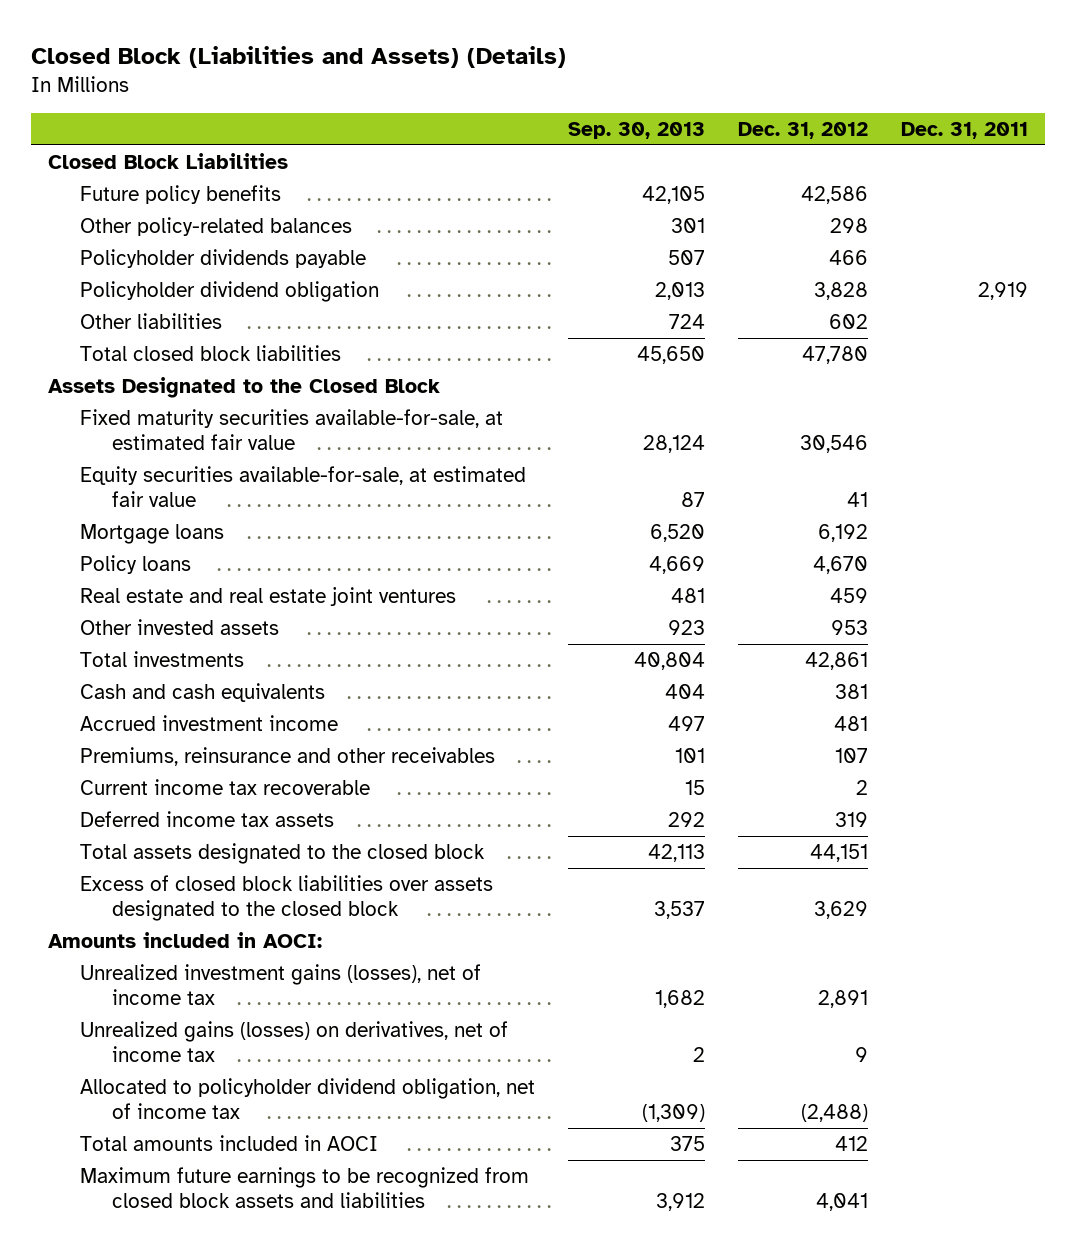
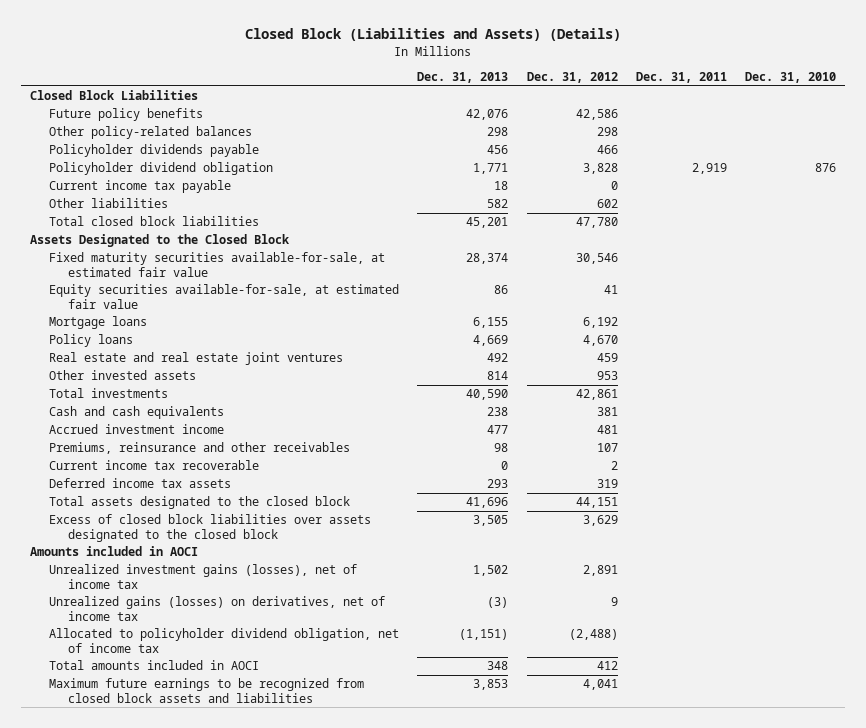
[567,121,705,139] Sep. 30, 2013 -> none
none -> [417,72,509,84] Dec. 31, 2013
none -> [745,72,837,84] Dec. 31, 2010
none -> [48,180,231,194] Current income tax payable
[48,932,323,949] Amounts included in AOCI: -> [29,546,198,557] Amounts included in AOCI

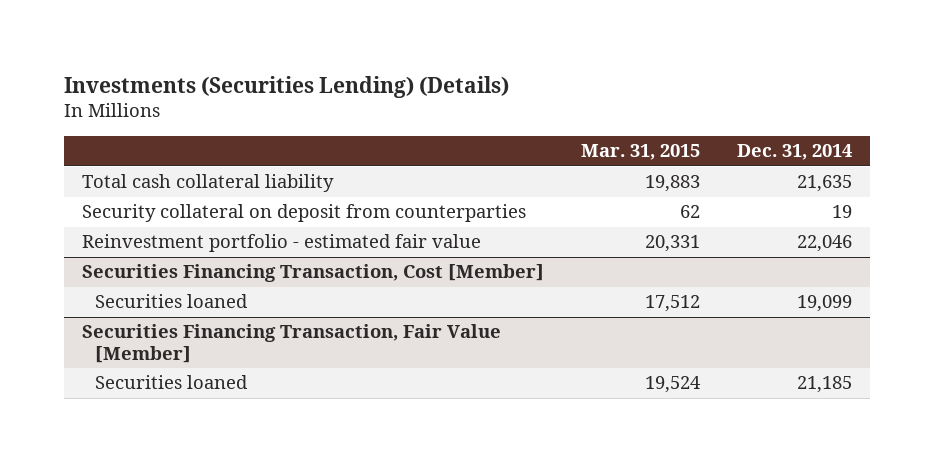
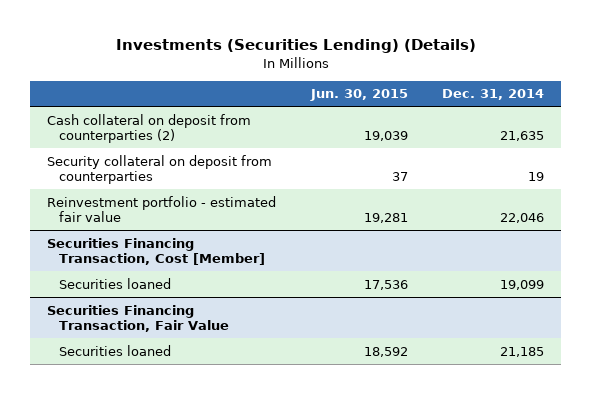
[581,144,701,161] Mar. 31, 2015 -> none
none -> [309,89,408,102] Jun. 30, 2015
[82,174,335,193] Total cash collateral liability -> [47,113,252,143] Cash collateral on deposit from counterparties (2)
[82,324,502,364] Securities Financing Transaction, Fair Value [Member] -> [47,304,229,332] Securities Financing Transaction, Fair Value

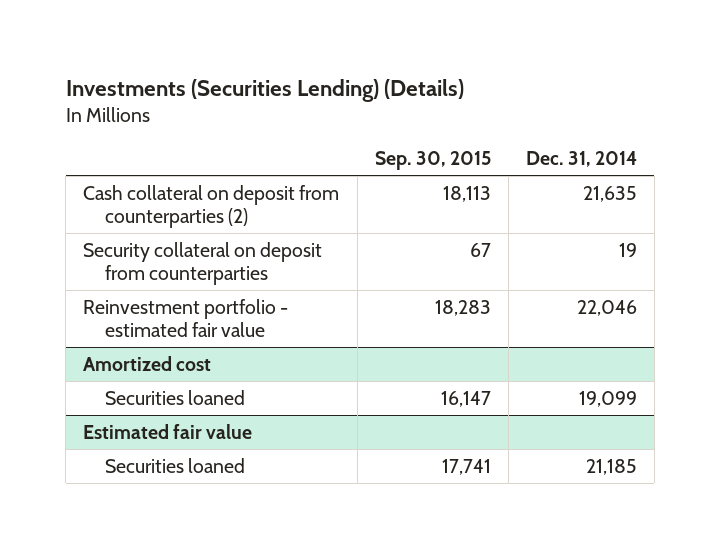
[309,89,408,102] Jun. 30, 2015 -> none
none -> [374,151,491,171] Sep. 30, 2015
[47,237,265,265] Securities Financing Transaction, Cost [Member] -> [83,355,212,371] Amortized cost
[47,304,229,332] Securities Financing Transaction, Fair Value -> [83,423,253,439] Estimated fair value

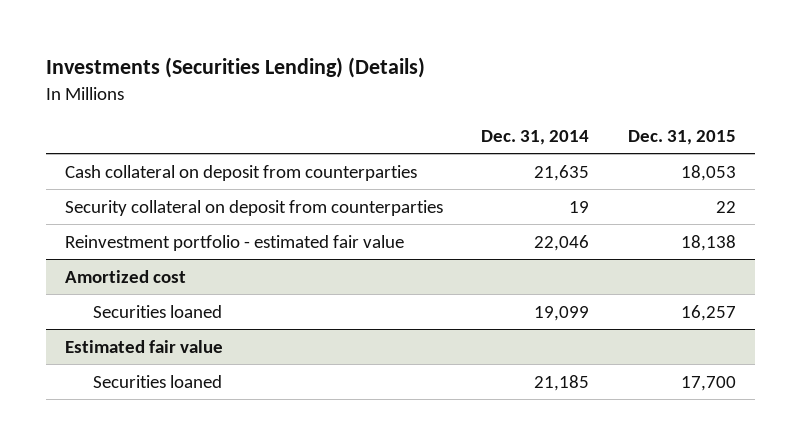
[374,151,491,171] Sep. 30, 2015 -> none
none -> [627,129,736,145] Dec. 31, 2015
[83,184,340,228] Cash collateral on deposit from counterparties (2) -> [64,164,417,181] Cash collateral on deposit from counterparties

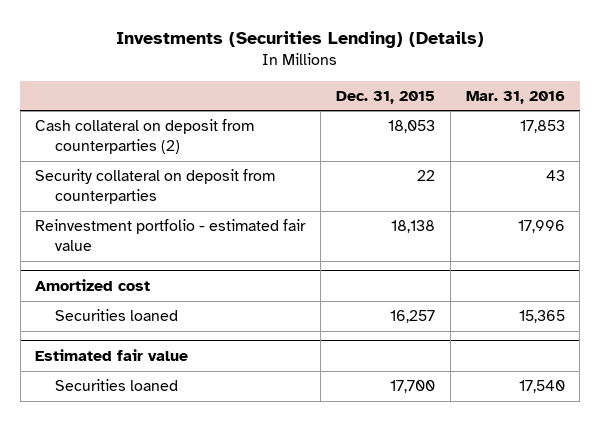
[481,129,590,145] Dec. 31, 2014 -> none
none -> [465,90,565,104] Mar. 31, 2016
[64,164,417,181] Cash collateral on deposit from counterparties -> [35,119,255,154] Cash collateral on deposit from counterparties (2)

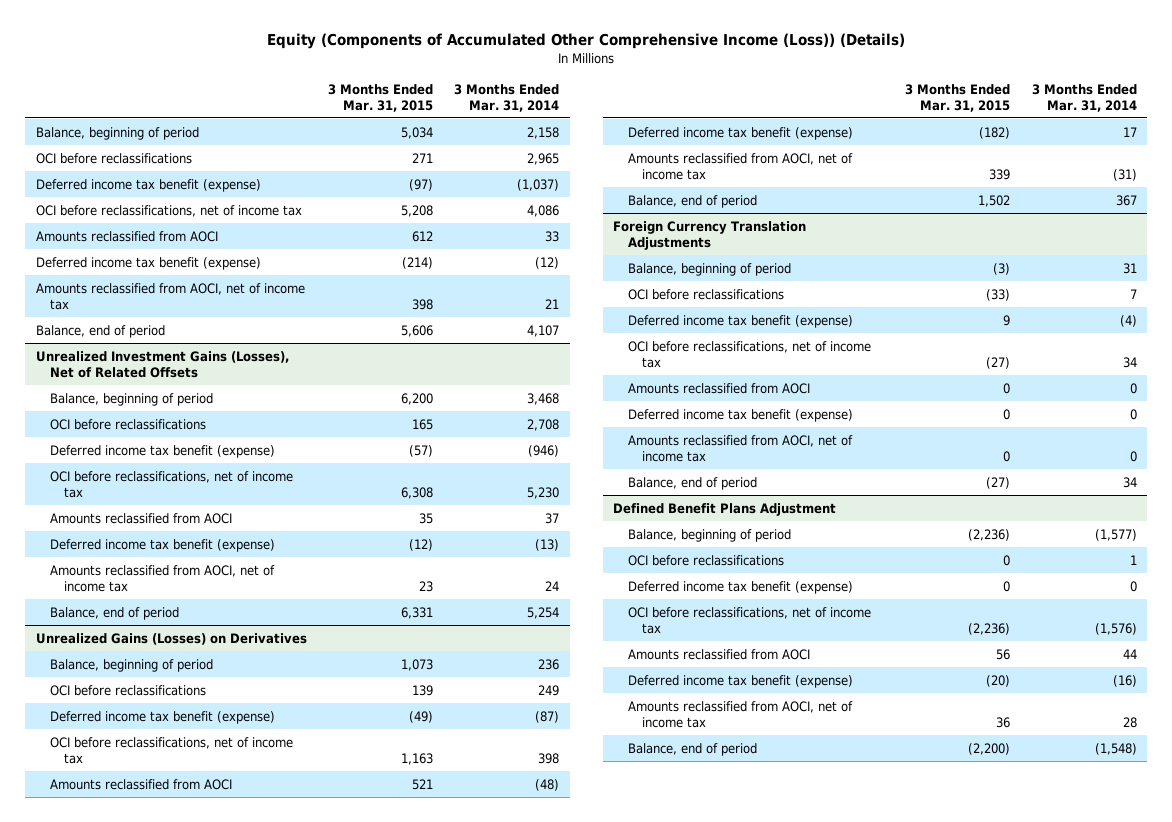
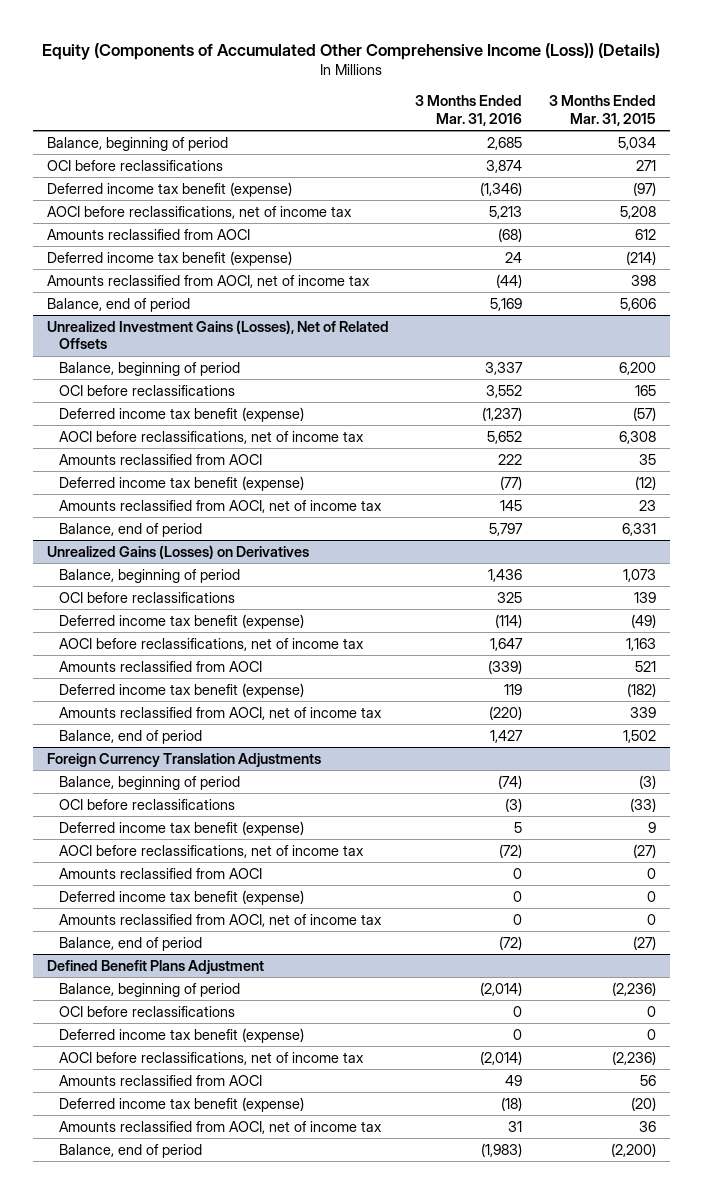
[454,83,560,112] 3 Months Ended Mar. 31, 2014 -> none
none -> [415,95,523,126] 3 Months Ended Mar. 31, 2016
[35,204,302,217] OCI before reclassifications, net of income tax -> [46,205,352,219] AOCI before reclassifications, net of income tax
[49,470,293,498] OCI before reclassifications, net of income tax -> [59,430,365,444] AOCI before reclassifications, net of income tax
[49,736,293,764] OCI before reclassifications, net of income tax -> [59,637,365,651] AOCI before reclassifications, net of income tax
[627,340,871,368] OCI before reclassifications, net of income tax -> [59,844,365,858] AOCI before reclassifications, net of income tax
[627,606,871,634] OCI before reclassifications, net of income tax -> [59,1051,365,1065] AOCI before reclassifications, net of income tax

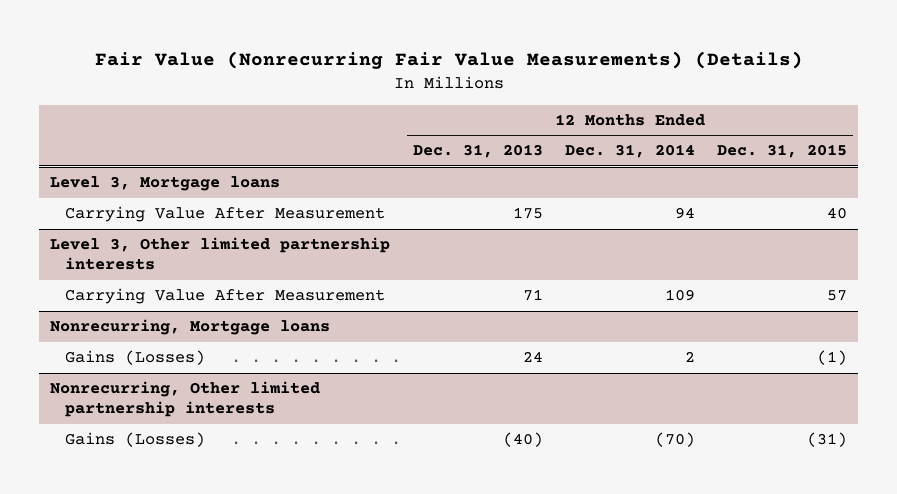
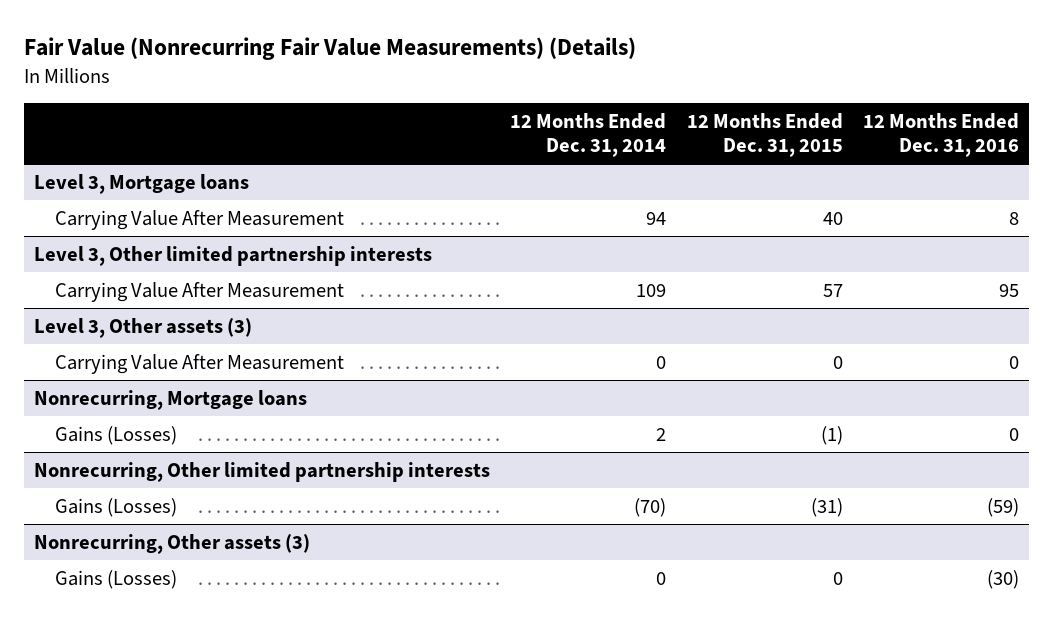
[412,144,543,159] Dec. 31, 2013 -> none
none -> [863,112,1020,157] 12 Months Ended Dec. 31, 2016
none -> [33,317,252,338] Level 3, Other assets (3)
none -> [55,353,345,374] Carrying Value After Measurement
none -> [33,533,310,554] Nonrecurring, Other assets (3)
none -> [55,569,178,589] Gains (Losses)

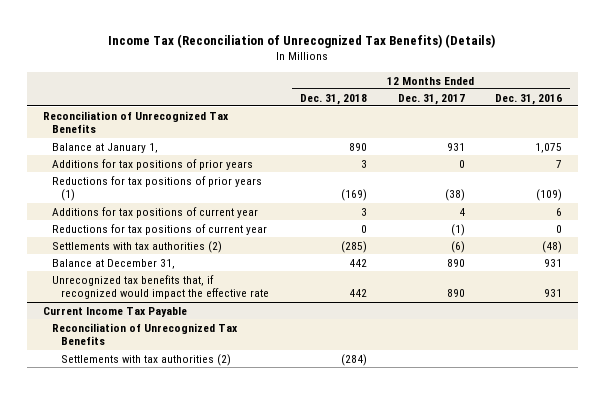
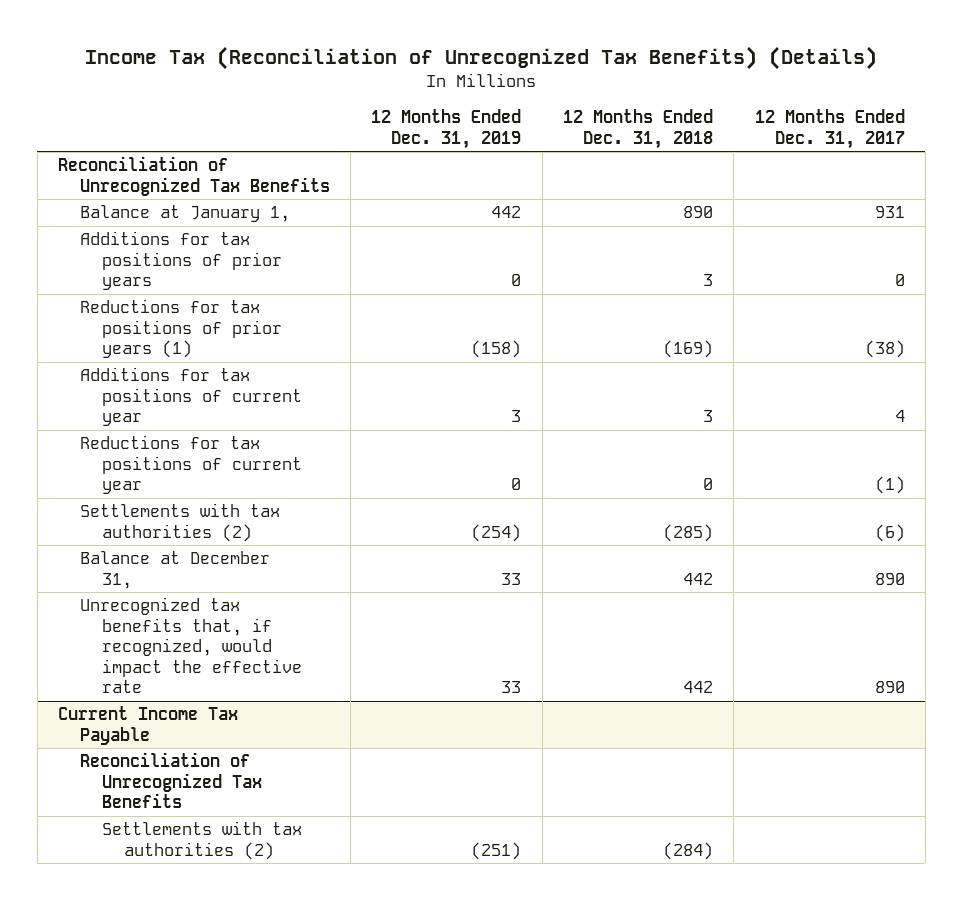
[495,93,563,105] Dec. 31, 2016 -> none
none -> [371,109,522,149] 12 Months Ended Dec. 31, 2019
[51,274,270,300] Unrecognized tax benefits that, if recognized would impact the effective rate -> [79,597,302,694] Unrecognized tax benefits that, if recognized, would impact the effective rate

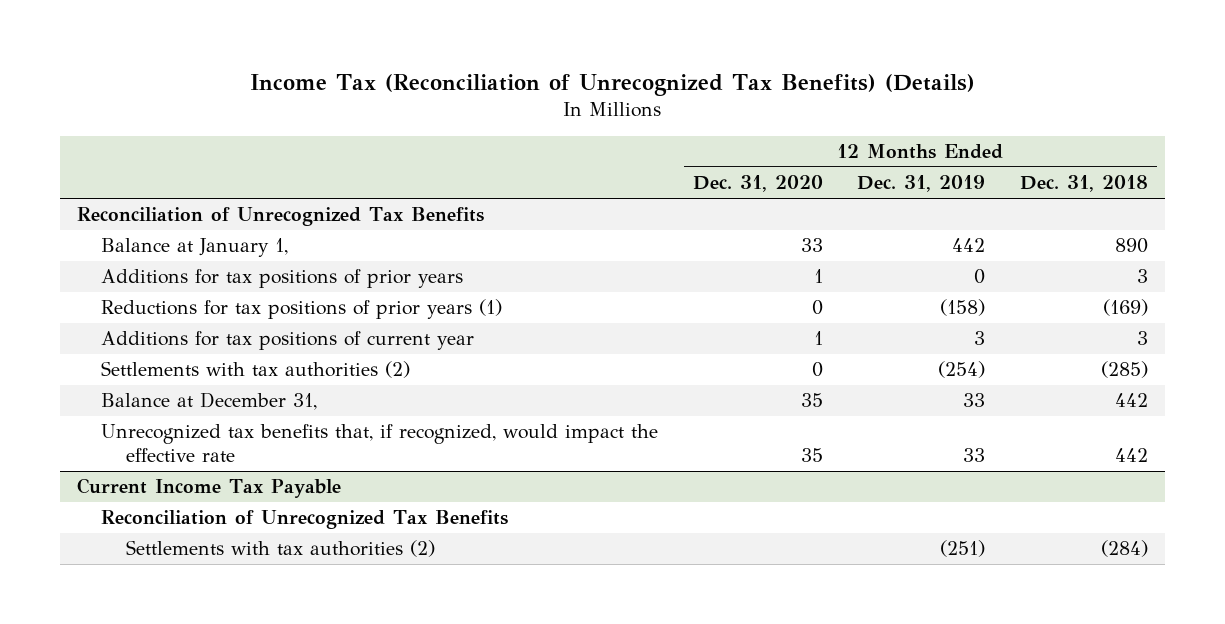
[754,109,905,149] 12 Months Ended Dec. 31, 2017 -> none
none -> [692,175,823,193] Dec. 31, 2020
[79,435,302,495] Reductions for tax positions of current year -> none

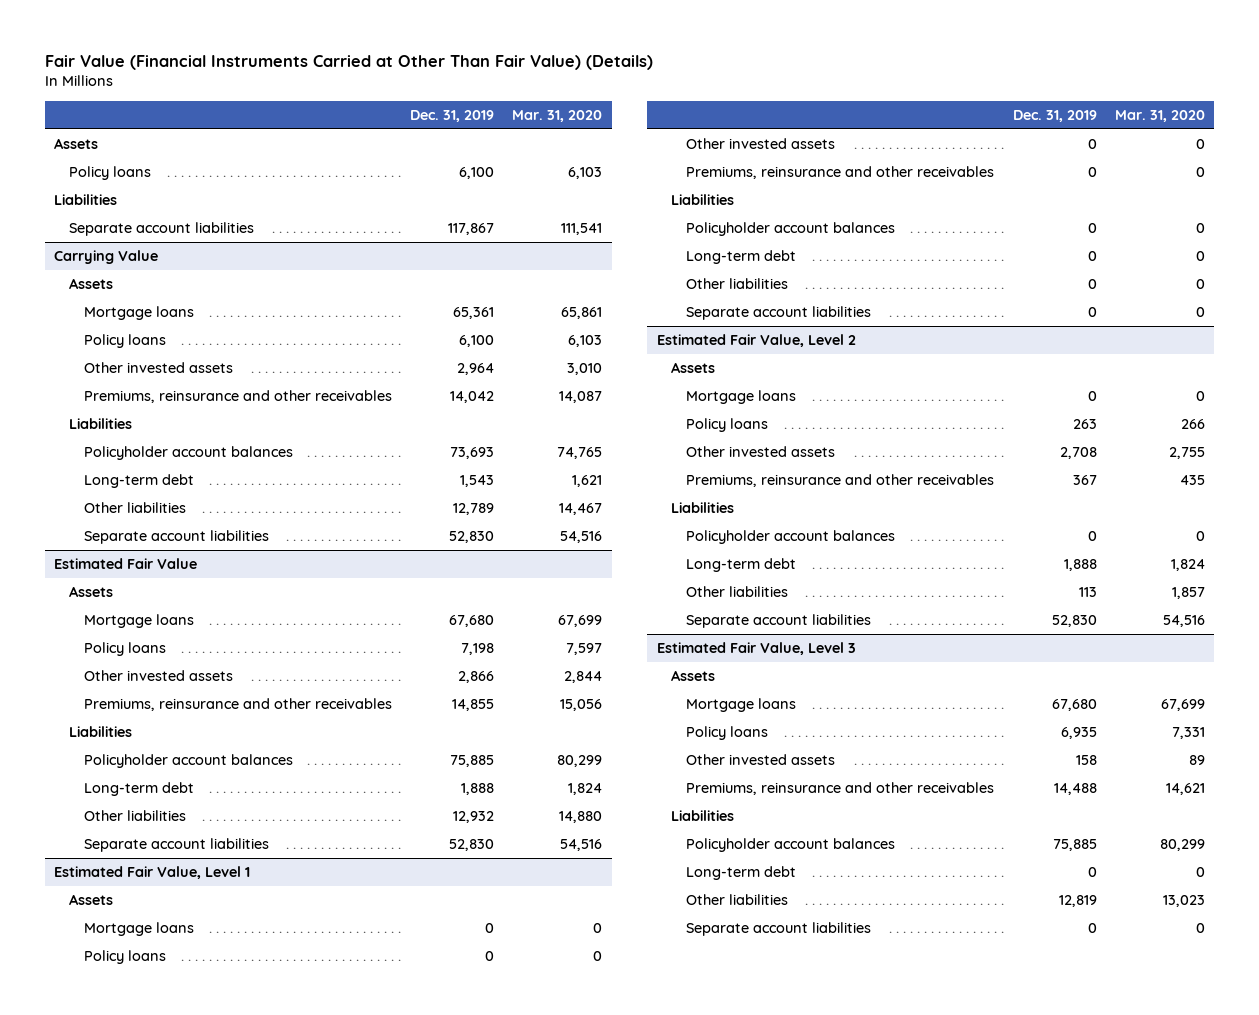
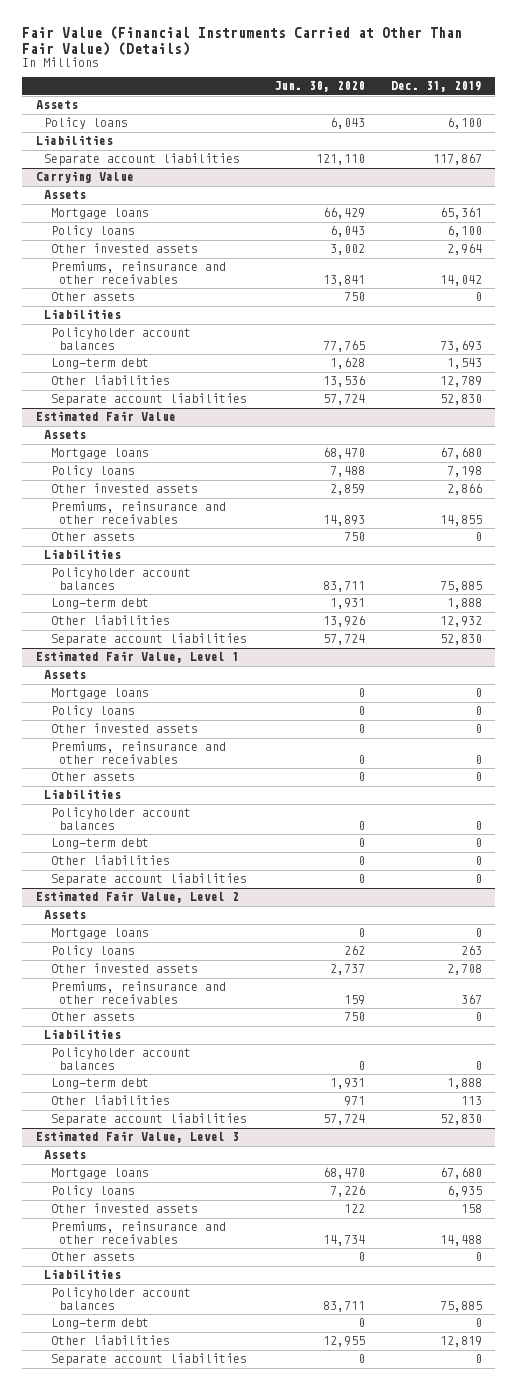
[512,109,603,122] Mar. 31, 2020 -> none
none -> [273,81,365,93] Jun. 30, 2020
none -> [51,292,136,302] Other assets
none -> [51,532,136,542] Other assets
none -> [51,772,136,782] Other assets
none -> [51,1012,136,1022] Other assets
none -> [51,1252,136,1262] Other assets

